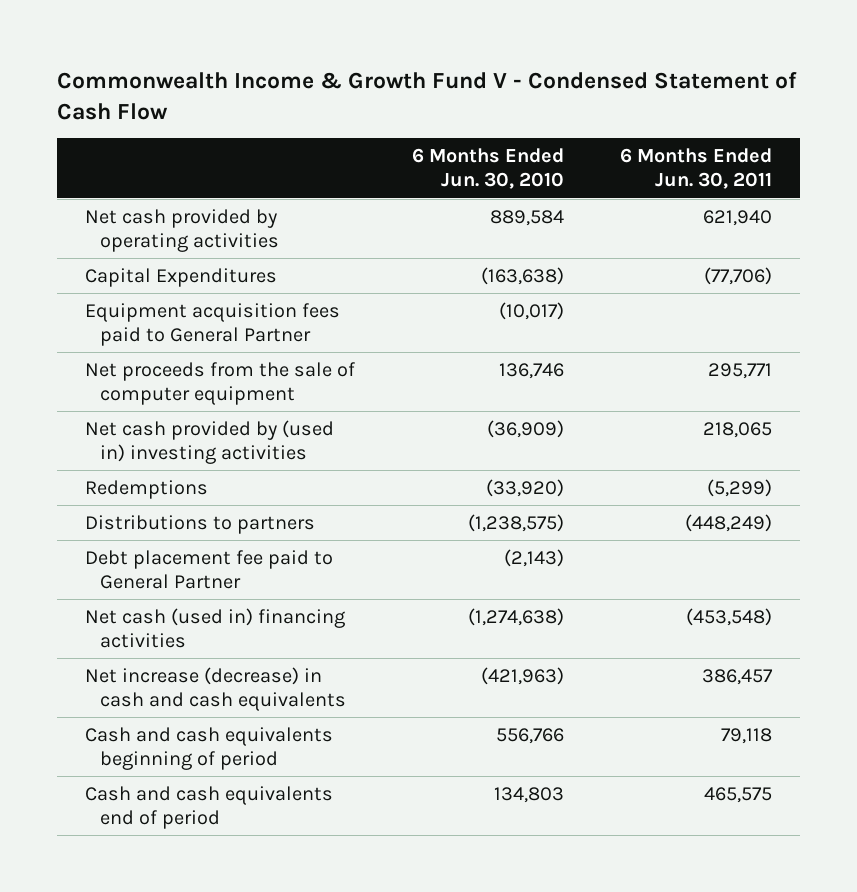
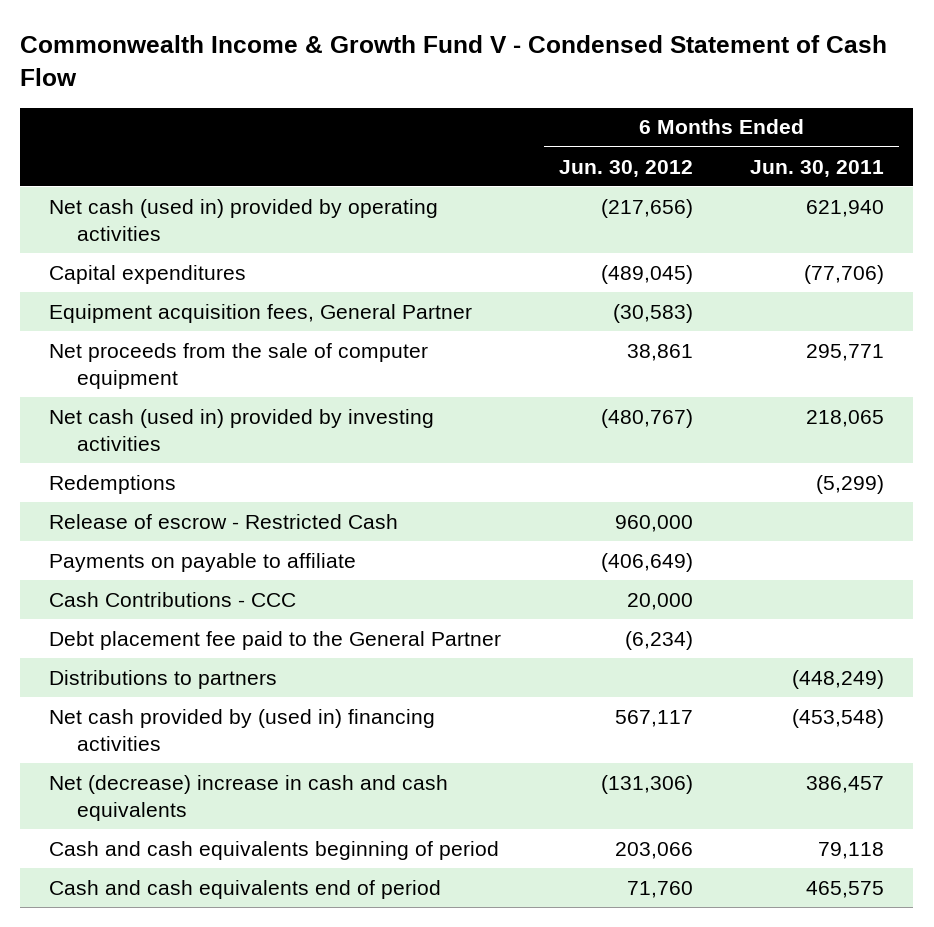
[411,148,564,190] 6 Months Ended Jun. 30, 2010 -> none
none -> [558,159,693,177] Jun. 30, 2012
[85,208,279,252] Net cash provided by operating activities -> [49,198,439,241] Net cash (used in) provided by operating activities
[85,267,278,287] Capital Expenditures -> [49,264,247,284] Capital expenditures
[85,302,341,346] Equipment acquisition fees paid to General Partner -> [49,303,473,323] Equipment acquisition fees, General Partner
[85,419,335,464] Net cash provided by (used in) investing activities -> [49,408,435,451] Net cash (used in) provided by investing activities
none -> [49,513,399,529] Release of escrow - Restricted Cash
none -> [49,552,357,572] Payments on payable to affiliate
none -> [49,591,297,607] Cash Contributions - CCC
none -> [49,630,502,650] Debt placement fee paid to the General Partner
[85,549,334,589] Debt placement fee paid to General Partner -> none
[85,607,346,648] Net cash (used in) financing activities -> [49,708,436,751] Net cash provided by (used in) financing activities
[85,666,346,711] Net increase (decrease) in cash and cash equivalents -> [49,774,449,821] Net (decrease) increase in cash and cash equivalents

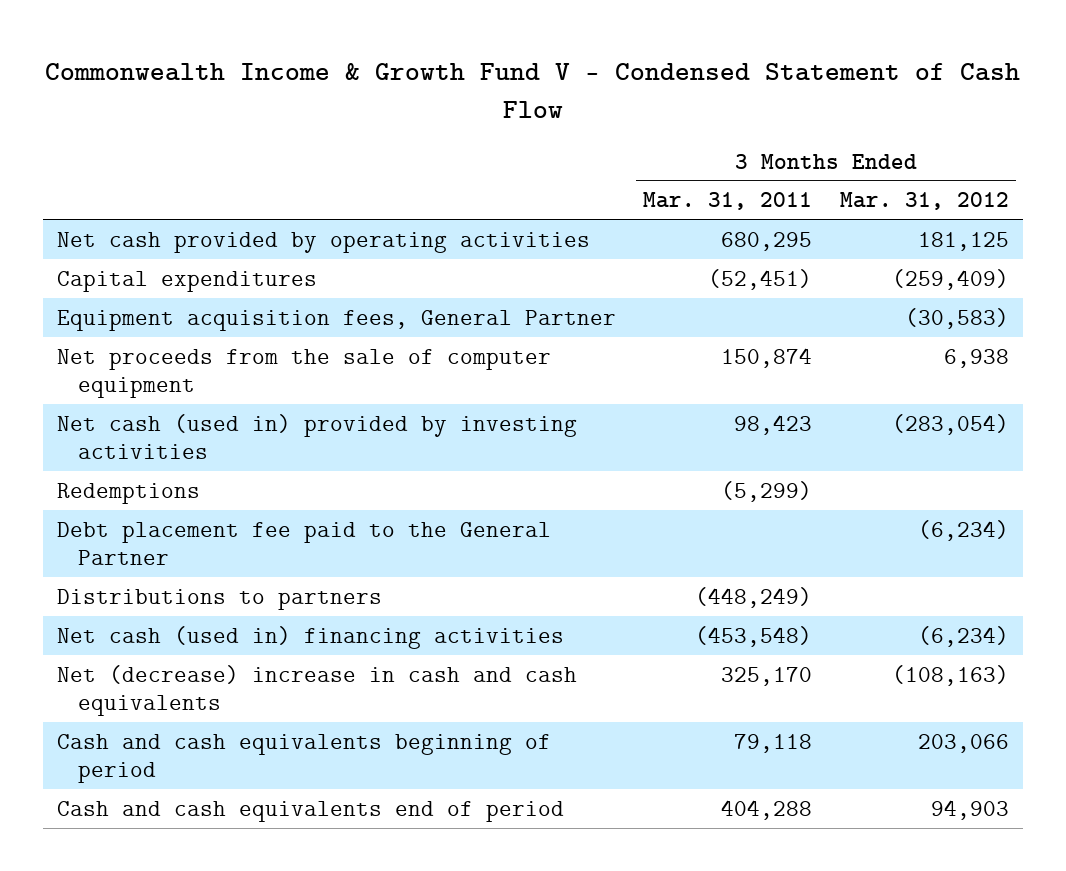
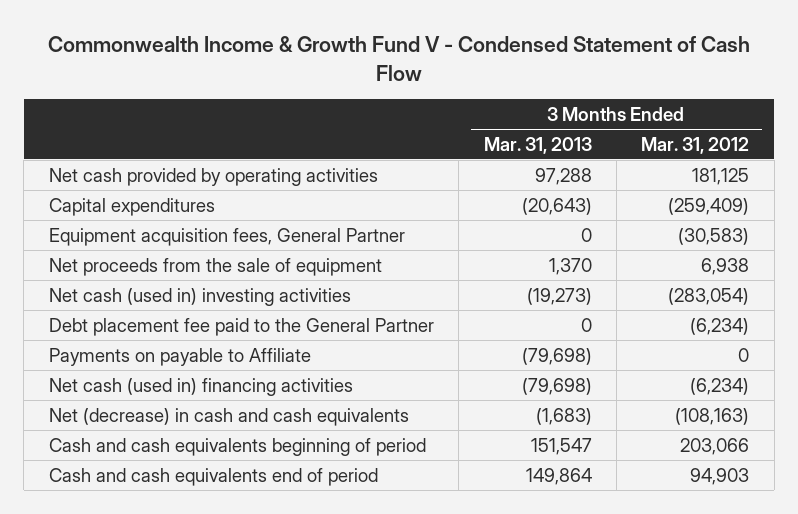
[643,192,813,211] Mar. 31, 2011 -> none
none -> [483,136,592,154] Mar. 31, 2013
[56,482,200,504] Redemptions -> none
[56,348,551,399] Net proceeds from the sale of computer equipment -> [48,257,382,276] Net proceeds from the sale of equipment
[56,413,577,460] Net cash (used in) provided by investing activities -> [48,287,351,306] Net cash (used in) investing activities
[56,588,382,610] Distributions to partners -> none
none -> [48,347,311,366] Payments on payable to Affiliate
[56,664,577,717] Net (decrease) increase in cash and cash equivalents -> [48,407,409,426] Net (decrease) in cash and cash equivalents

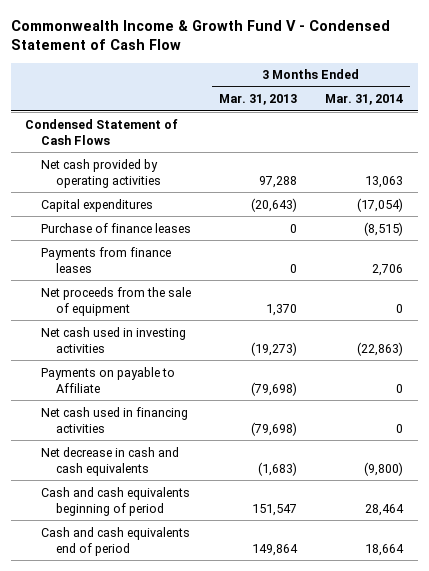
[641,136,750,154] Mar. 31, 2012 -> none
none -> [325,94,404,106] Mar. 31, 2014
none -> [25,118,179,145] Condensed Statement of Cash Flows
[48,227,405,246] Equipment acquisition fees, General Partner -> none
none -> [40,222,191,233] Purchase of finance leases
none -> [40,246,171,273] Payments from finance leases
[48,317,434,336] Debt placement fee paid to the General Partner -> none
[48,287,351,306] Net cash (used in) investing activities -> [40,326,186,353] Net cash used in investing activities
[48,377,353,396] Net cash (used in) financing activities -> [40,406,188,433] Net cash used in financing activities
[48,407,409,426] Net (decrease) in cash and cash equivalents -> [40,446,179,476] Net decrease in cash and cash equivalents

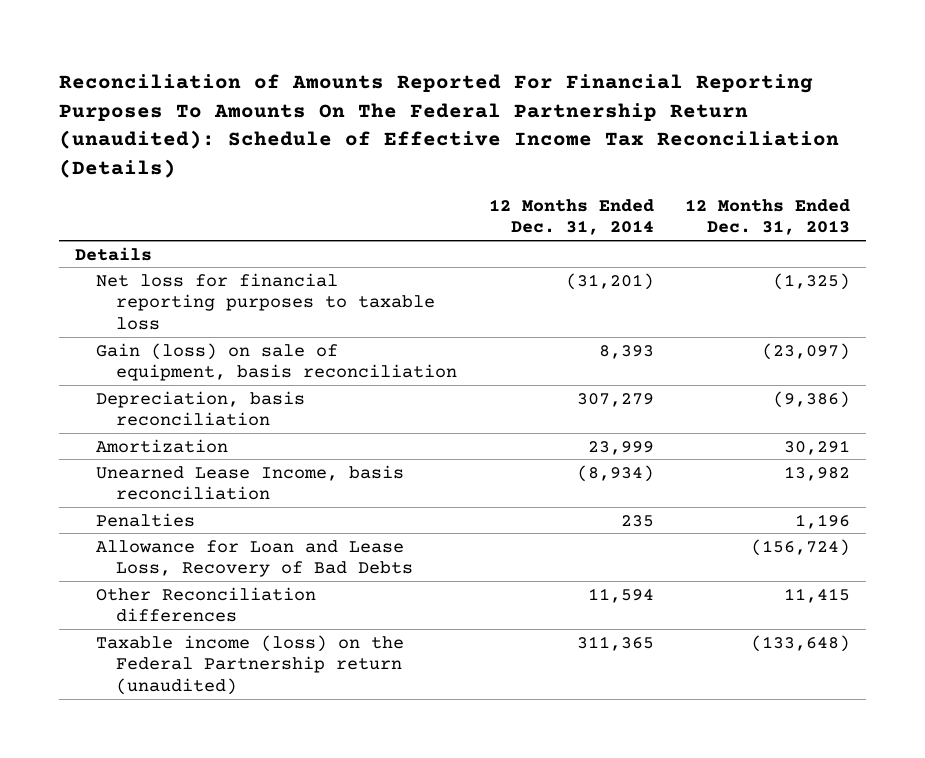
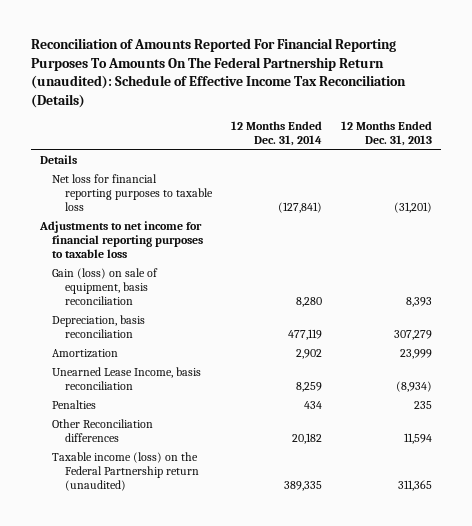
[95,539,414,578] Allowance for Loan and Lease Loss, Recovery of Bad Debts -> none
[565,272,654,290] (31,201) -> [277,202,322,214] (127,841)
[772,272,850,290] (1,325) -> [393,202,432,214] (31,201)
none -> [39,221,204,259] Adjustments to net income for financial reporting purposes to taxable loss
[598,344,654,359] 8,393 -> [295,297,322,308] 8,280
[761,342,850,360] (23,097) -> [405,297,432,308] 8,393
[576,392,654,407] 307,279 -> [287,329,322,341] 477,119
[772,390,850,408] (9,386) -> [393,330,432,341] 307,279
[587,440,654,455] 23,999 -> [295,349,322,360] 2,902
[783,439,850,455] 30,291 -> [399,349,432,360] 23,999
[576,464,654,482] (8,934) -> [295,382,322,393] 8,259
[783,465,850,481] 13,982 -> [395,381,432,393] (8,934)
[620,514,654,527] 235 -> [303,401,322,410] 434
[794,513,850,529] 1,196 -> [413,401,432,410] 235
[587,587,654,603] 11,594 -> [291,433,322,445] 20,182
[783,587,850,603] 11,415 -> [403,433,432,445] 11,594
[576,635,654,651] 311,365 -> [283,481,322,492] 389,335
[750,634,850,652] (133,648) -> [397,480,432,492] 311,365

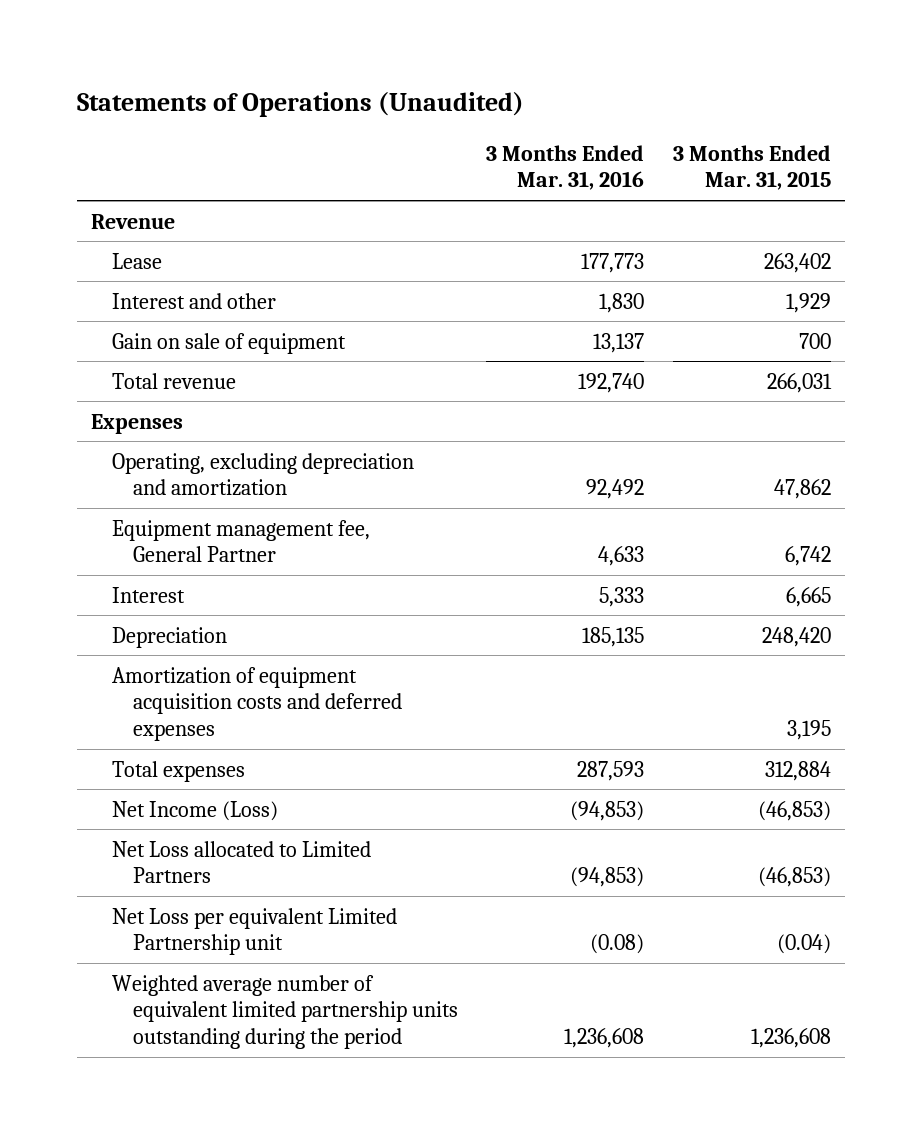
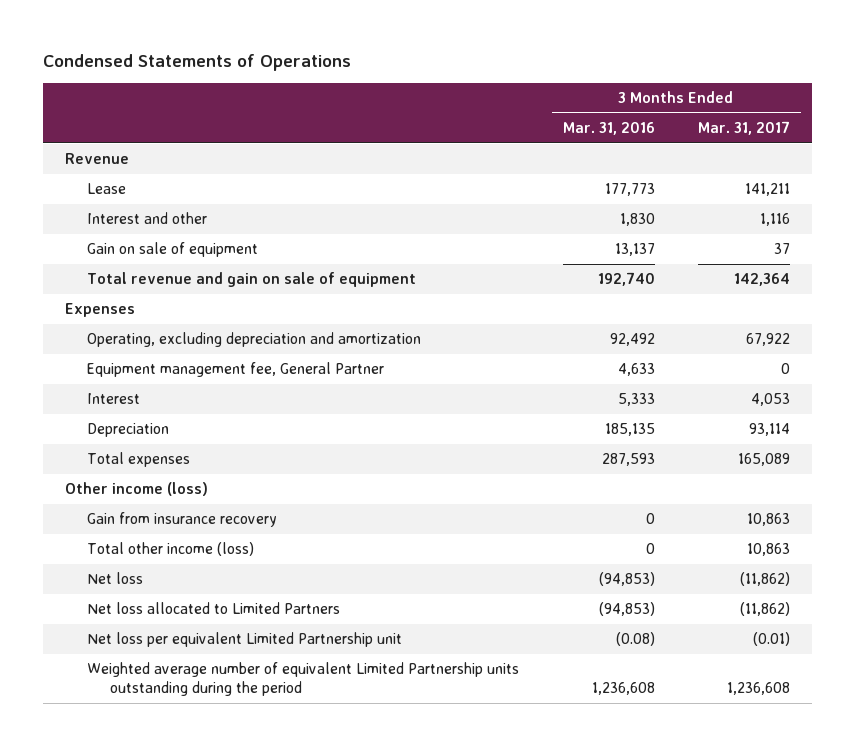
[76,92,524,118] Statements of Operations (Unaudited) -> [42,54,351,72] Condensed Statements of Operations
[672,144,831,191] 3 Months Ended Mar. 31, 2015 -> none
none -> [698,121,791,136] Mar. 31, 2017
[112,372,237,389] Total revenue -> [87,272,417,288] Total revenue and gain on sale of equipment
[112,666,403,742] Amortization of equipment acquisition costs and deferred expenses -> none
none -> [64,482,208,497] Other income (loss)
none -> [87,512,278,528] Gain from insurance recovery
none -> [87,542,255,557] Total other income (loss)
[112,800,279,821] Net Income (Loss) -> [87,572,144,585] Net loss
[112,840,372,884] Net Loss allocated to Limited Partners -> [87,602,341,615] Net loss allocated to Limited Partners
[112,907,398,956] Net Loss per equivalent Limited Partnership unit -> [87,632,403,648] Net loss per equivalent Limited Partnership unit
[112,974,459,1050] Weighted average number of equivalent limited partnership units outstanding during the period -> [87,662,520,697] Weighted average number of equivalent Limited Partnership units outstanding during the period

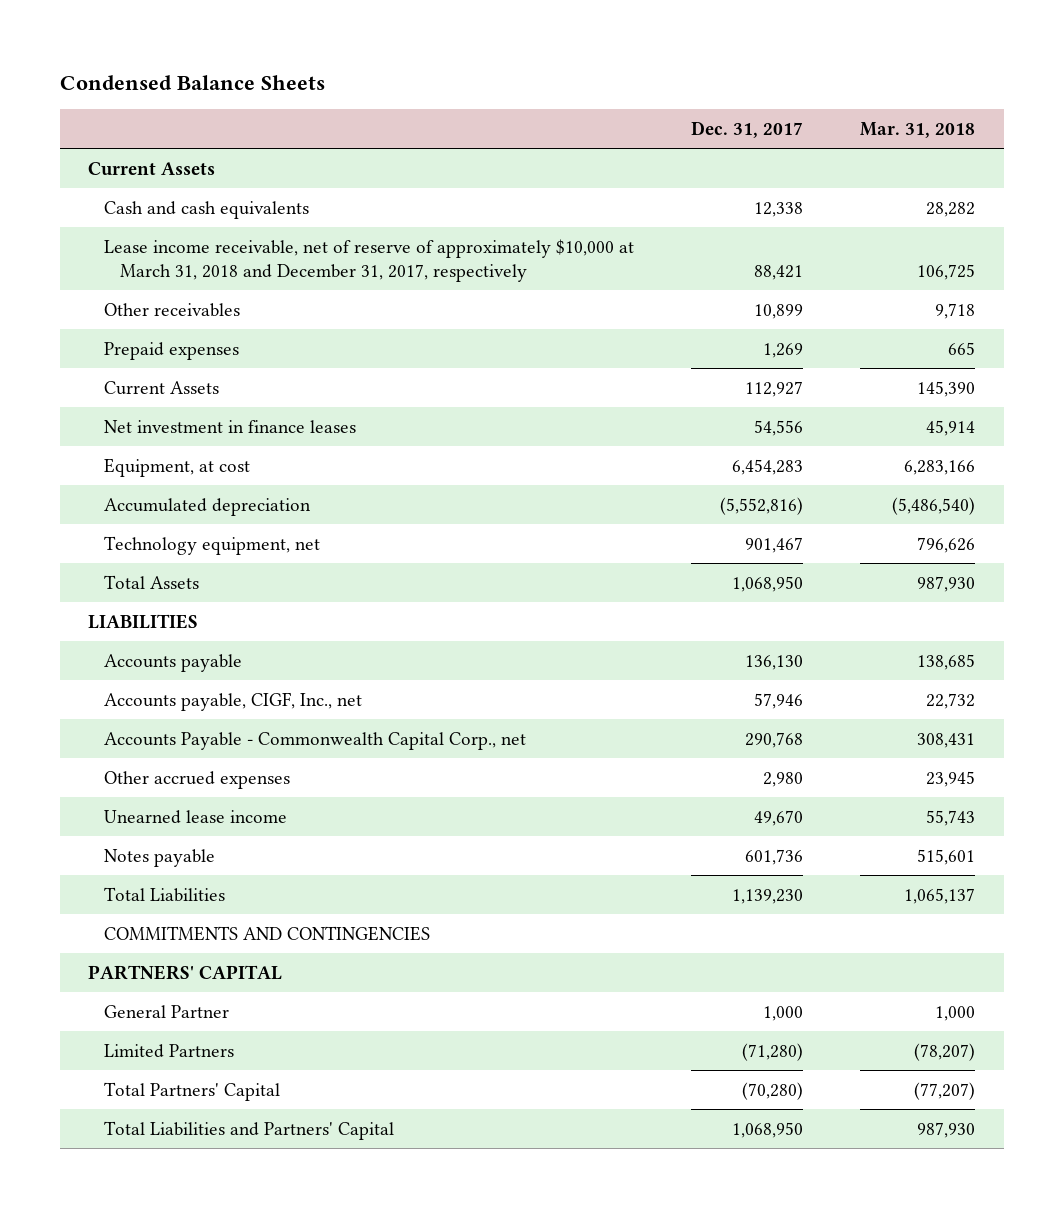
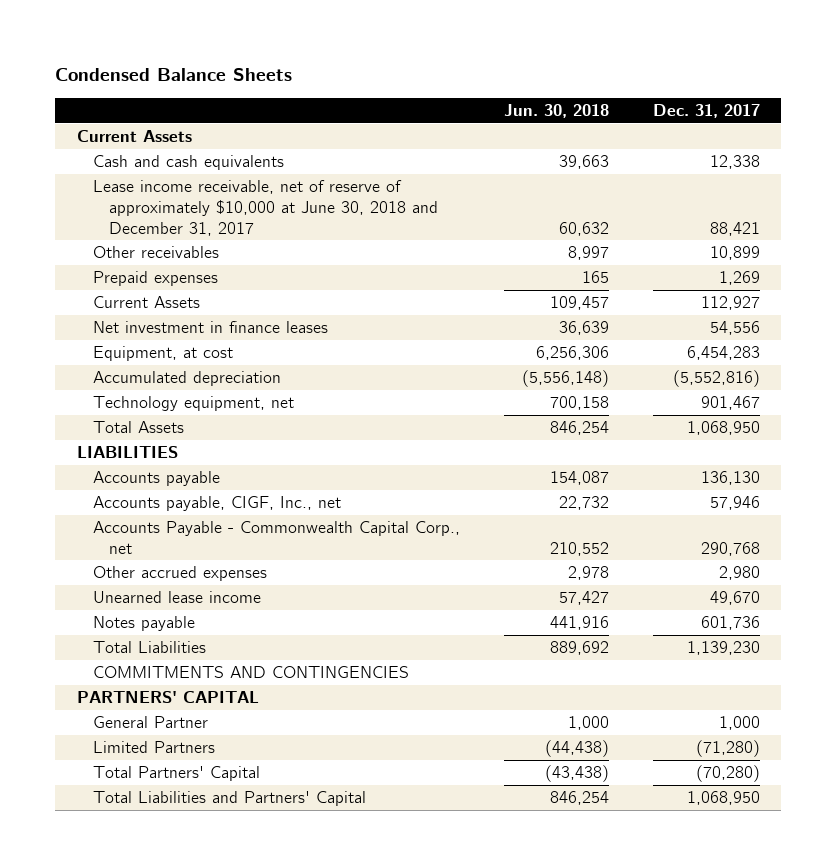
[860,121,976,138] Mar. 31, 2018 -> none
none -> [503,104,609,119] Jun. 30, 2018
[103,238,634,282] Lease income receivable, net of reserve of approximately $10,000 at March 31, 2018 and December 31, 2017, respectively -> [93,180,439,236] Lease income receivable, net of reserve of approximately $10,000 at June 30, 2018 and December 31, 2017

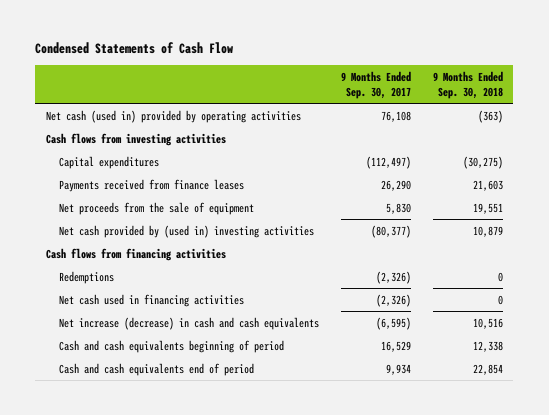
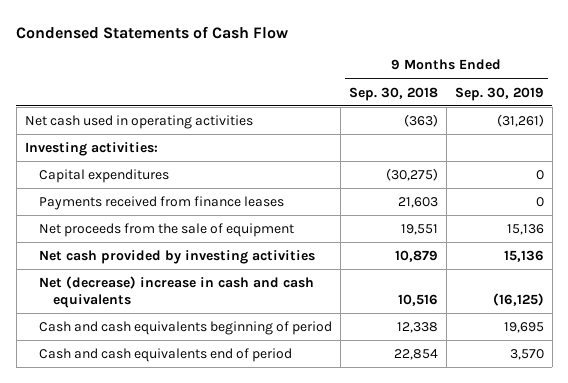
[341,70,412,99] 9 Months Ended Sep. 30, 2017 -> none
none -> [454,86,544,101] Sep. 30, 2019
[46,109,302,123] Net cash (used in) provided by operating activities -> [24,114,253,129] Net cash used in operating activities
[46,132,227,146] Cash flows from investing activities -> [24,141,158,156] Investing activities:
[46,247,227,261] Cash flows from financing activities -> none
[59,270,115,284] Redemptions -> none
[59,293,245,307] Net cash used in financing activities -> none
[59,224,315,238] Net cash provided by (used in) investing activities -> [38,249,315,264] Net cash provided by investing activities
[59,316,320,330] Net increase (decrease) in cash and cash equivalents -> [38,275,314,308] Net (decrease) increase in cash and cash equivalents

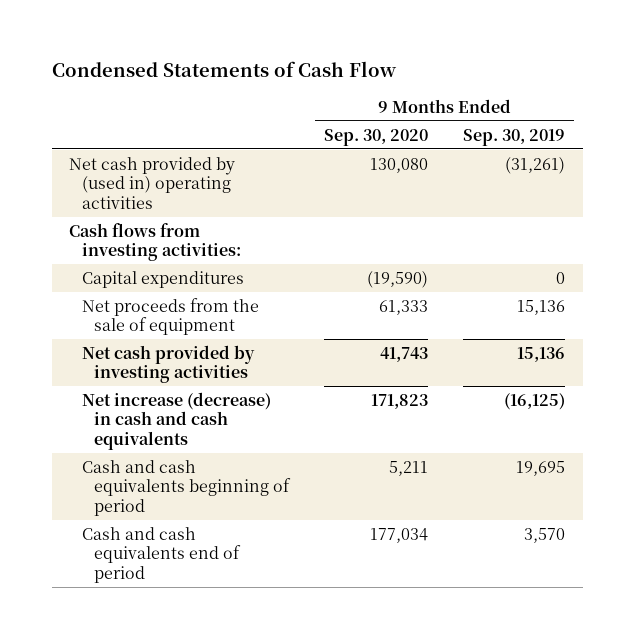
[348,86,438,101] Sep. 30, 2018 -> none
none -> [323,128,428,146] Sep. 30, 2020
[24,114,253,129] Net cash used in operating activities -> [69,156,236,210] Net cash provided by (used in) operating activities
[24,141,158,156] Investing activities: -> [69,222,241,262] Cash flows from investing activities:
[38,195,284,210] Payments received from finance leases -> none
[38,275,314,308] Net (decrease) increase in cash and cash equivalents -> [81,391,271,451] Net increase (decrease) in cash and cash equivalents

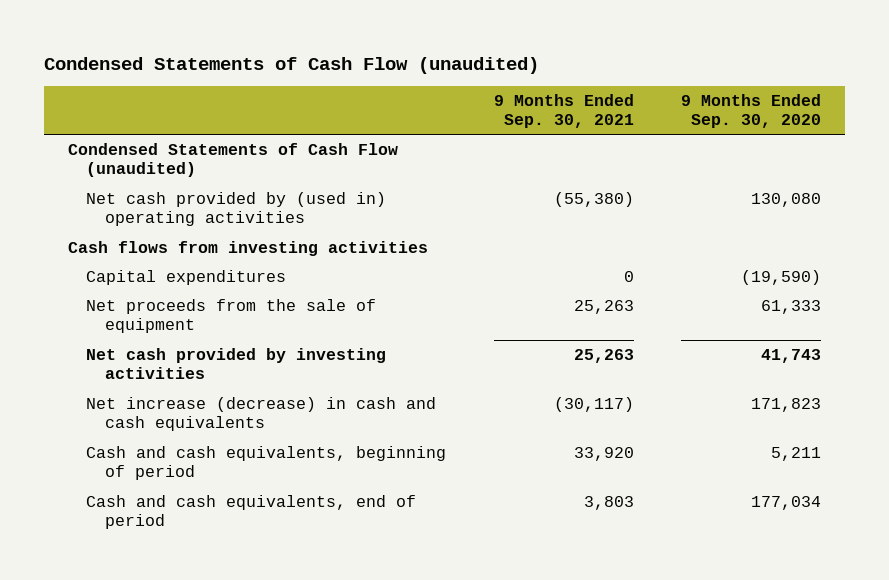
[51,60,397,77] Condensed Statements of Cash Flow -> [44,56,540,74] Condensed Statements of Cash Flow (unaudited)
[463,128,566,146] Sep. 30, 2019 -> none
none -> [493,93,634,129] 9 Months Ended Sep. 30, 2021
none -> [67,142,398,178] Condensed Statements of Cash Flow (unaudited)
[69,222,241,262] Cash flows from investing activities: -> [67,240,428,256] Cash flows from investing activities
[81,459,291,517] Cash and cash equivalents beginning of period -> [86,445,447,481] Cash and cash equivalents, beginning of period
[81,526,241,584] Cash and cash equivalents end of period -> [86,494,417,530] Cash and cash equivalents, end of period

